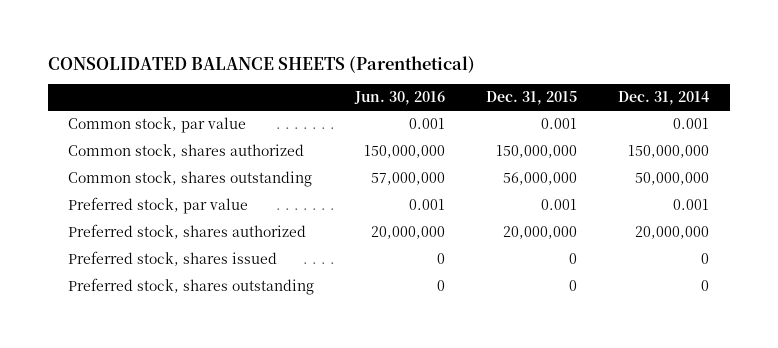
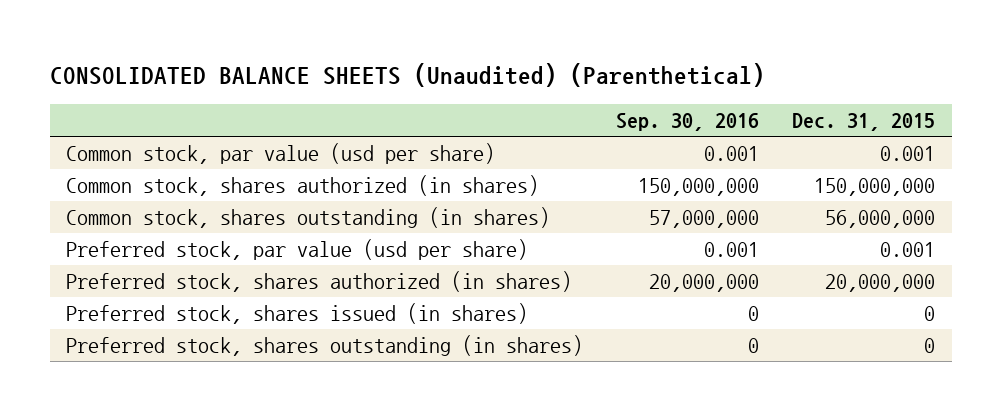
[47,55,475,73] CONSOLIDATED BALANCE SHEETS (Parenthetical) -> [49,62,765,87] CONSOLIDATED BALANCE SHEETS (Unaudited) (Parenthetical)
[354,91,446,106] Jun. 30, 2016 -> none
[618,91,710,106] Dec. 31, 2014 -> none
none -> [616,112,760,131] Sep. 30, 2016
[68,117,247,134] Common stock, par value -> [66,142,496,164] Common stock, par value (usd per share)
[68,144,305,159] Common stock, shares authorized -> [66,174,540,196] Common stock, shares authorized (in shares)
[68,171,313,188] Common stock, shares outstanding -> [66,206,551,228] Common stock, shares outstanding (in shares)
[68,197,249,215] Preferred stock, par value -> [66,238,529,260] Preferred stock, par value (usd per share)
[68,224,307,240] Preferred stock, shares authorized -> [66,270,573,292] Preferred stock, shares authorized (in shares)
[68,251,278,267] Preferred stock, shares issued -> [66,302,529,324] Preferred stock, shares issued (in shares)
[68,278,315,296] Preferred stock, shares outstanding -> [66,334,584,356] Preferred stock, shares outstanding (in shares)

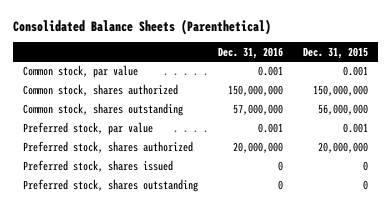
[49,62,765,87] CONSOLIDATED BALANCE SHEETS (Unaudited) (Parenthetical) -> [12,18,271,35] Consolidated Balance Sheets (Parenthetical)
[616,112,760,131] Sep. 30, 2016 -> none
none -> [218,46,284,59] Dec. 31, 2016
[66,142,496,164] Common stock, par value (usd per share) -> [22,65,138,79] Common stock, par value
[66,174,540,196] Common stock, shares authorized (in shares) -> [22,84,178,97] Common stock, shares authorized
[66,206,551,228] Common stock, shares outstanding (in shares) -> [22,103,183,117] Common stock, shares outstanding
[66,238,529,260] Preferred stock, par value (usd per share) -> [22,122,153,136] Preferred stock, par value
[66,270,573,292] Preferred stock, shares authorized (in shares) -> [22,141,193,154] Preferred stock, shares authorized
[66,302,529,324] Preferred stock, shares issued (in shares) -> [22,160,173,173] Preferred stock, shares issued
[66,334,584,356] Preferred stock, shares outstanding (in shares) -> [22,179,198,193] Preferred stock, shares outstanding

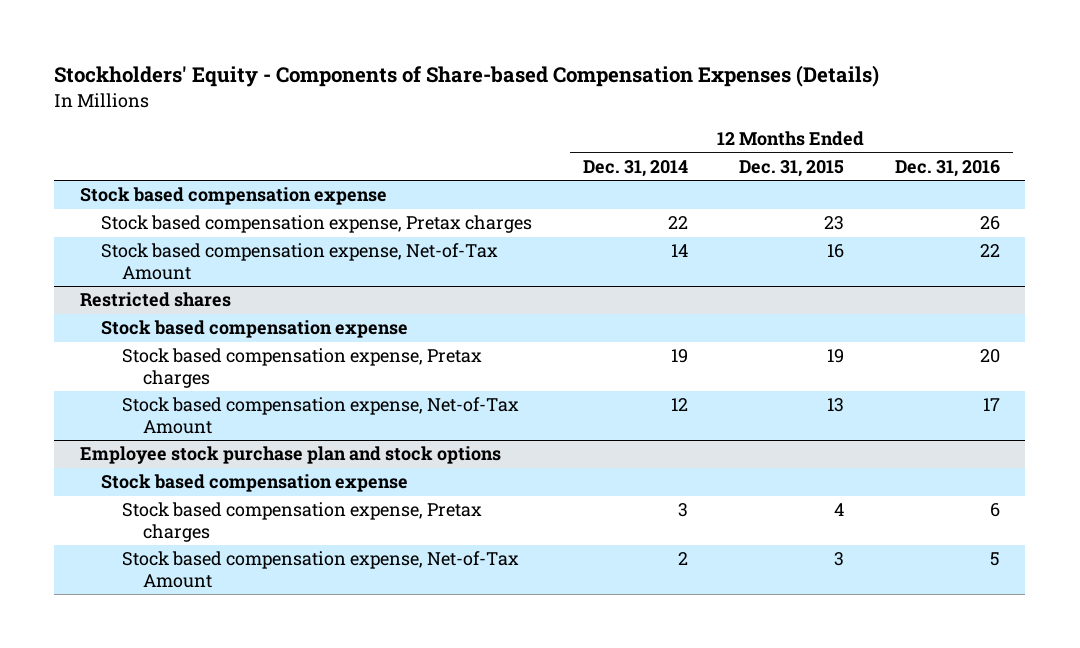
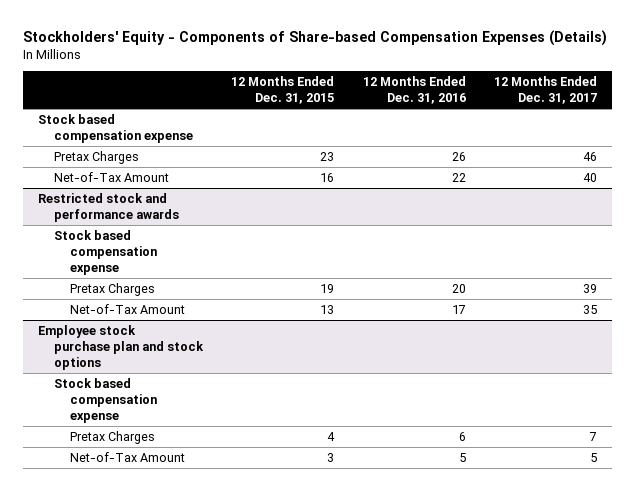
[582,159,688,177] Dec. 31, 2014 -> none
none -> [494,76,598,105] 12 Months Ended Dec. 31, 2017
[79,292,231,308] Restricted shares -> none
[101,215,533,234] Stock based compensation expense, Pretax charges -> [54,151,140,165] Pretax Charges
[101,243,499,281] Stock based compensation expense, Net-of-Tax Amount -> [54,172,170,183] Net-of-Tax Amount
none -> [37,193,180,222] Restricted stock and performance awards
[122,348,483,389] Stock based compensation expense, Pretax charges -> [70,283,156,297] Pretax Charges
[122,397,520,435] Stock based compensation expense, Net-of-Tax Amount -> [70,304,186,315] Net-of-Tax Amount
[122,502,483,543] Stock based compensation expense, Pretax charges -> [70,431,156,445] Pretax Charges
[122,551,520,589] Stock based compensation expense, Net-of-Tax Amount -> [70,452,186,463] Net-of-Tax Amount

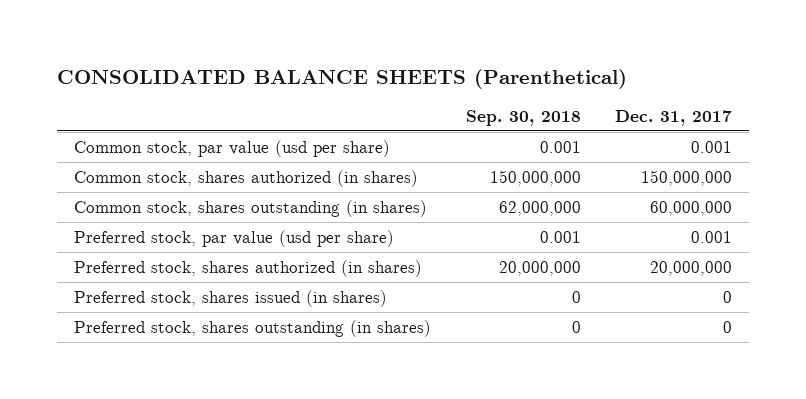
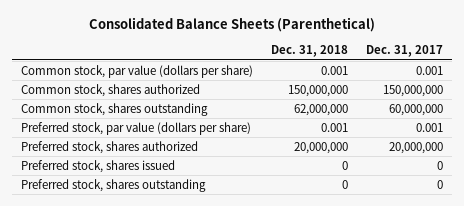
[57,68,628,89] CONSOLIDATED BALANCE SHEETS (Parenthetical) -> [89,17,376,33] Consolidated Balance Sheets (Parenthetical)
[465,110,581,127] Sep. 30, 2018 -> none
none -> [271,45,349,58] Dec. 31, 2018
[74,139,391,157] Common stock, par value (usd per share) -> [20,64,253,78] Common stock, par value (dollars per share)
[74,169,419,187] Common stock, shares authorized (in shares) -> [20,83,200,97] Common stock, shares authorized
[74,199,428,217] Common stock, shares outstanding (in shares) -> [20,102,208,116] Common stock, shares outstanding
[74,229,395,247] Preferred stock, par value (usd per share) -> [20,121,251,135] Preferred stock, par value (dollars per share)
[74,259,423,277] Preferred stock, shares authorized (in shares) -> [20,140,198,154] Preferred stock, shares authorized
[74,289,388,307] Preferred stock, shares issued (in shares) -> [20,159,175,173] Preferred stock, shares issued
[74,319,432,337] Preferred stock, shares outstanding (in shares) -> [20,178,206,192] Preferred stock, shares outstanding

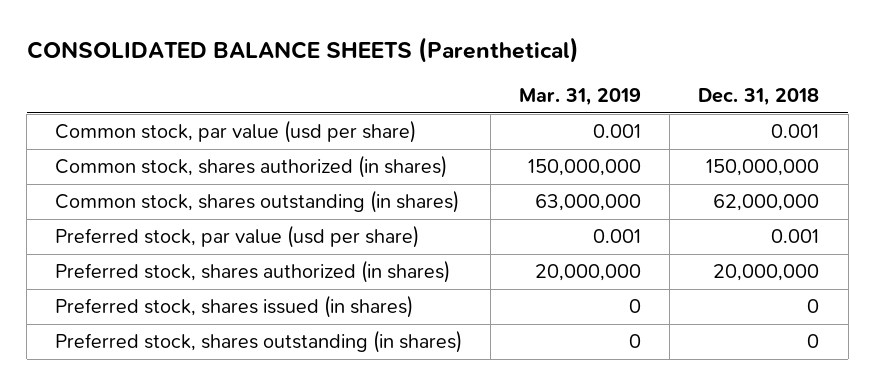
[89,17,376,33] Consolidated Balance Sheets (Parenthetical) -> [26,36,579,63] CONSOLIDATED BALANCE SHEETS (Parenthetical)
[366,45,444,58] Dec. 31, 2017 -> none
none -> [519,88,642,107] Mar. 31, 2019
[20,64,253,78] Common stock, par value (dollars per share) -> [55,120,417,144] Common stock, par value (usd per share)
[20,83,200,97] Common stock, shares authorized -> [55,155,448,179] Common stock, shares authorized (in shares)
[20,102,208,116] Common stock, shares outstanding -> [55,190,460,214] Common stock, shares outstanding (in shares)
[20,121,251,135] Preferred stock, par value (dollars per share) -> [55,225,420,249] Preferred stock, par value (usd per share)
[20,140,198,154] Preferred stock, shares authorized -> [55,260,451,284] Preferred stock, shares authorized (in shares)
[20,159,175,173] Preferred stock, shares issued -> [55,295,414,319] Preferred stock, shares issued (in shares)
[20,178,206,192] Preferred stock, shares outstanding -> [55,330,463,354] Preferred stock, shares outstanding (in shares)

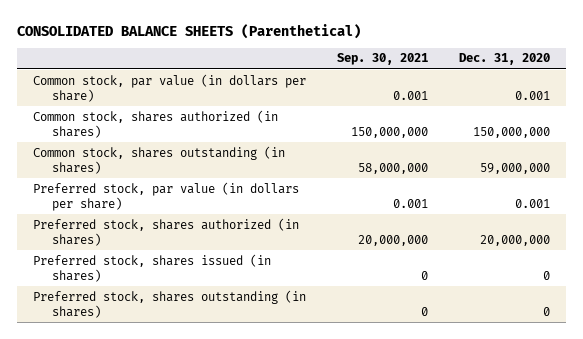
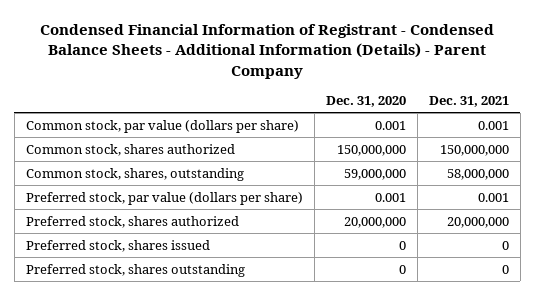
[17,23,362,39] CONSOLIDATED BALANCE SHEETS (Parenthetical) -> [40,23,495,79] Condensed Financial Information of Registrant - Condensed Balance Sheets - Additional Information (Details) - Parent Company
[337,53,429,66] Sep. 30, 2021 -> none
none -> [428,96,509,108] Dec. 31, 2021
[33,73,307,102] Common stock, par value (in dollars per share) -> [25,119,299,133] Common stock, par value (dollars per share)
[33,109,279,138] Common stock, shares authorized (in shares) -> [25,143,235,156] Common stock, shares authorized
[33,145,286,174] Common stock, shares outstanding (in shares) -> [25,167,244,181] Common stock, shares, outstanding
[33,181,300,211] Preferred stock, par value (in dollars per share) -> [25,191,303,205] Preferred stock, par value (dollars per share)
[33,217,300,246] Preferred stock, shares authorized (in shares) -> [25,215,239,228] Preferred stock, shares authorized
[33,253,272,282] Preferred stock, shares issued (in shares) -> [25,239,210,252] Preferred stock, shares issued
[33,289,307,318] Preferred stock, shares outstanding (in shares) -> [25,263,245,277] Preferred stock, shares outstanding

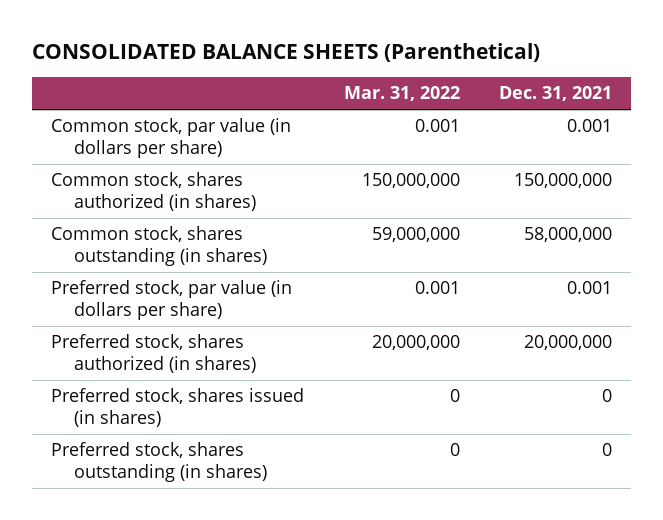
[40,23,495,79] Condensed Financial Information of Registrant - Condensed Balance Sheets - Additional Information (Details) - Parent Company -> [31,43,540,63] CONSOLIDATED BALANCE SHEETS (Parenthetical)
[325,96,406,108] Dec. 31, 2020 -> none
none -> [343,86,460,102] Mar. 31, 2022
[25,119,299,133] Common stock, par value (dollars per share) -> [51,118,292,158] Common stock, par value (in dollars per share)
[25,143,235,156] Common stock, shares authorized -> [51,172,256,211] Common stock, shares authorized (in shares)
[25,167,244,181] Common stock, shares, outstanding -> [51,226,267,266] Common stock, shares outstanding (in shares)
[25,191,303,205] Preferred stock, par value (dollars per share) -> [51,280,293,320] Preferred stock, par value (in dollars per share)
[25,215,239,228] Preferred stock, shares authorized -> [51,334,256,373] Preferred stock, shares authorized (in shares)
[25,239,210,252] Preferred stock, shares issued -> [51,388,305,427] Preferred stock, shares issued (in shares)
[25,263,245,277] Preferred stock, shares outstanding -> [51,442,267,482] Preferred stock, shares outstanding (in shares)

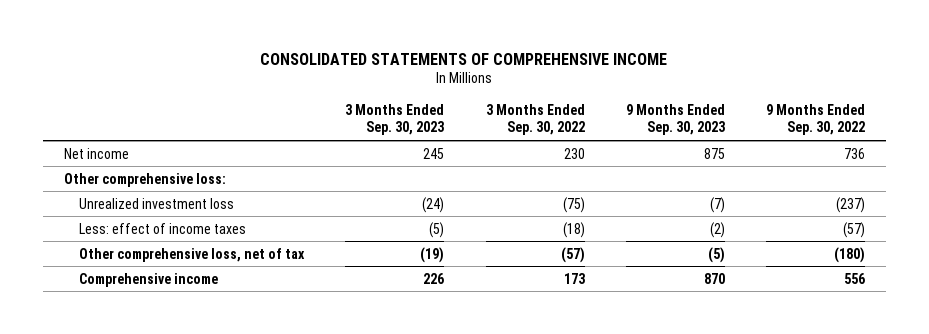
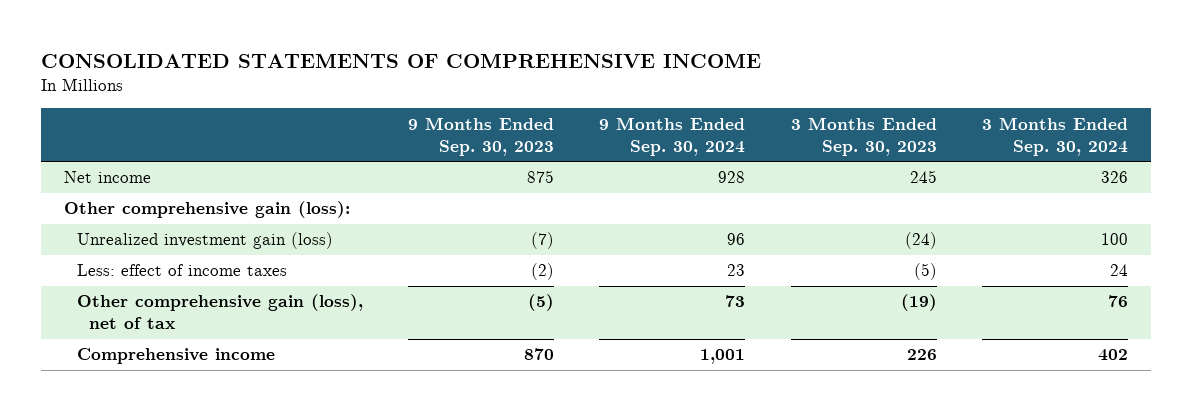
[485,103,585,136] 3 Months Ended Sep. 30, 2022 -> none
[766,103,866,136] 9 Months Ended Sep. 30, 2022 -> none
none -> [599,116,746,156] 9 Months Ended Sep. 30, 2024
none -> [982,116,1129,156] 3 Months Ended Sep. 30, 2024
[63,172,226,187] Other comprehensive loss: -> [63,201,350,219] Other comprehensive gain (loss):
[78,197,234,209] Unrealized investment loss -> [76,232,333,250] Unrealized investment gain (loss)
[78,247,305,262] Other comprehensive loss, net of tax -> [76,294,363,330] Other comprehensive gain (loss), net of tax

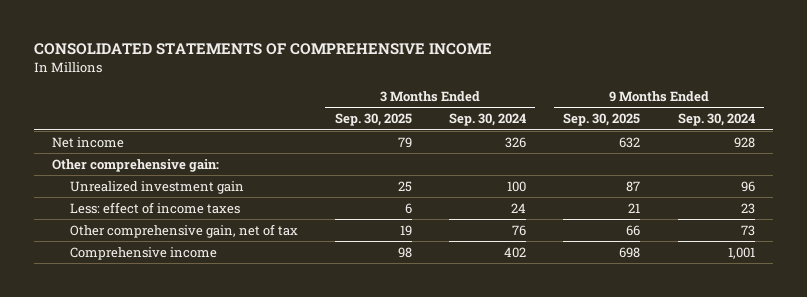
[408,116,555,156] 9 Months Ended Sep. 30, 2023 -> none
[790,116,937,156] 3 Months Ended Sep. 30, 2023 -> none
none -> [334,113,412,127] Sep. 30, 2025
none -> [563,113,641,127] Sep. 30, 2025
[63,201,350,219] Other comprehensive gain (loss): -> [52,158,220,172] Other comprehensive gain:
[76,232,333,250] Unrealized investment gain (loss) -> [69,180,244,194] Unrealized investment gain
[76,294,363,330] Other comprehensive gain (loss), net of tax -> [69,223,298,238] Other comprehensive gain, net of tax

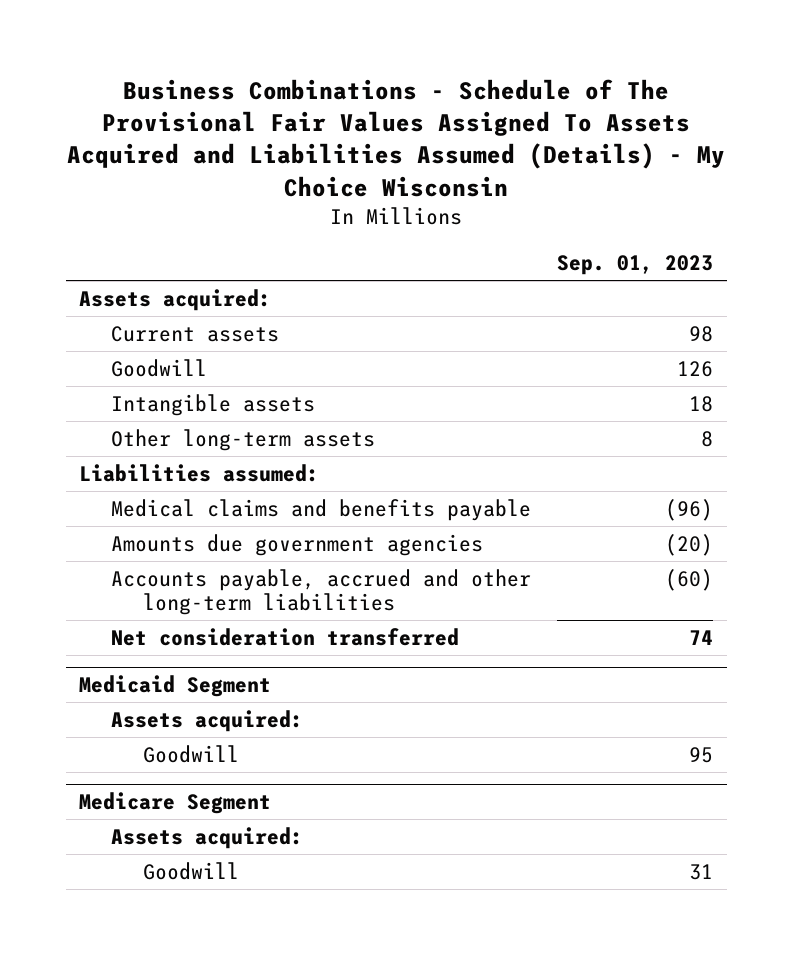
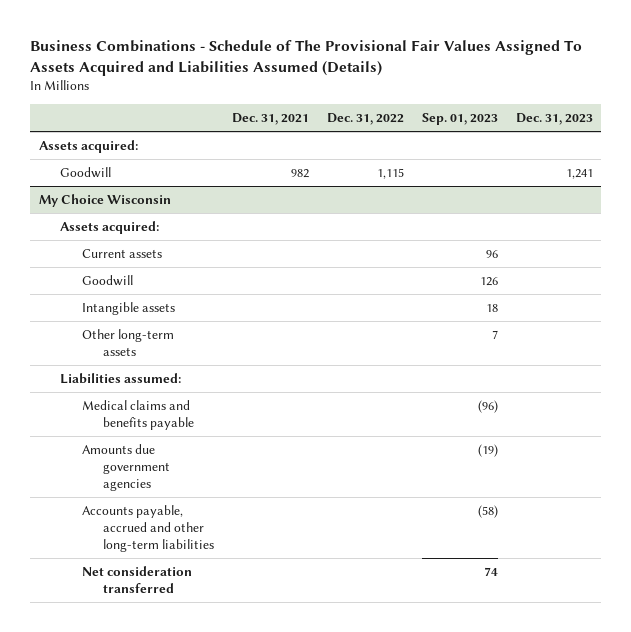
[67,78,726,197] Business Combinations - Schedule of The Provisional Fair Values Assigned To Assets Acquired and Liabilities Assumed (Details) - My Choice Wisconsin -> [29,39,582,76] Business Combinations - Schedule of The Provisional Fair Values Assigned To Assets Acquired and Liabilities Assumed (Details)
none -> [232,112,310,125] Dec. 31, 2021
none -> [327,112,405,125] Dec. 31, 2022
none -> [515,112,593,125] Dec. 31, 2023
none -> [60,167,112,179] Goodwill
none -> [38,194,171,208] My Choice Wisconsin
none -> [60,221,160,235] Assets acquired:
[689,325,714,342] 98 -> [485,250,498,259] 96
[701,430,714,447] 8 -> [491,330,498,340] 7
[665,533,714,556] (20) -> [477,444,498,458] (19)
[665,568,714,591] (60) -> [477,505,498,519] (58)
[79,674,272,697] Medicaid Segment -> none
[110,709,303,732] Assets acquired: -> none
[142,744,239,763] Goodwill -> none
[79,791,272,814] Medicare Segment -> none
[110,826,303,849] Assets acquired: -> none
[142,861,239,880] Goodwill -> none

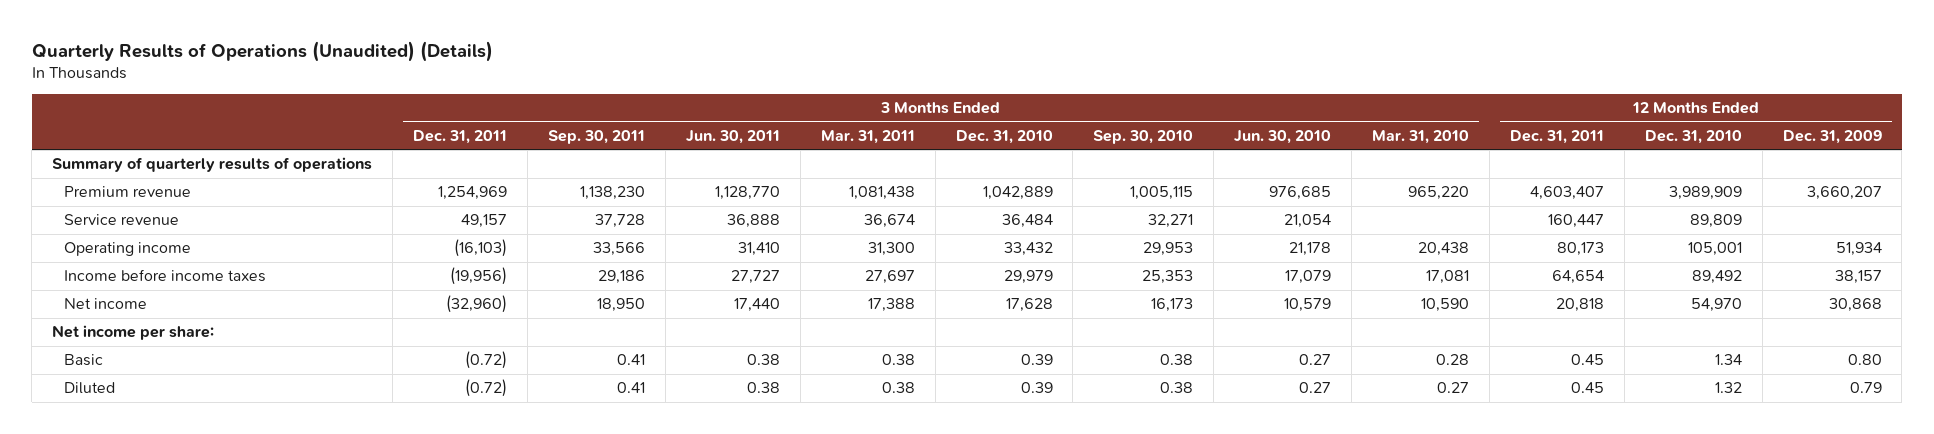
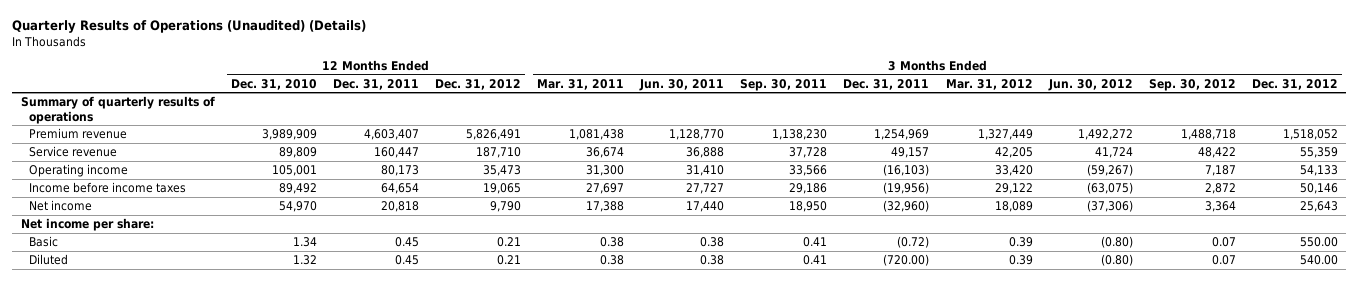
[955,130,1053,145] Dec. 31, 2010 -> none
[1093,130,1194,145] Sep. 30, 2010 -> none
[1234,130,1332,145] Jun. 30, 2010 -> none
[1372,130,1470,145] Mar. 31, 2010 -> none
[1782,130,1882,145] Dec. 31, 2009 -> none
none -> [434,78,521,90] Dec. 31, 2012
none -> [945,78,1033,90] Mar. 31, 2012
none -> [1047,78,1133,91] Jun. 30, 2012
none -> [1148,78,1236,91] Sep. 30, 2012
none -> [1252,78,1339,90] Dec. 31, 2012
[465,379,508,398] (0.72) -> [883,253,930,266] (720.00)

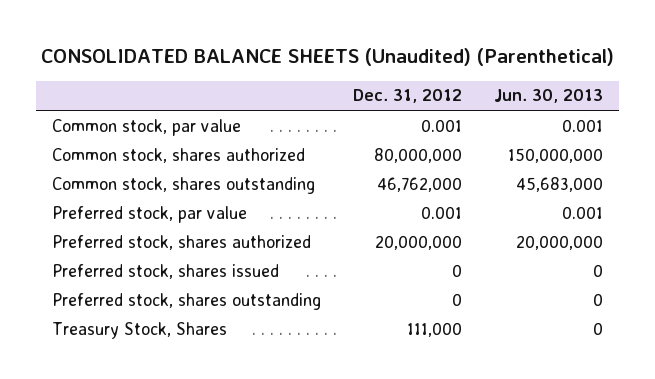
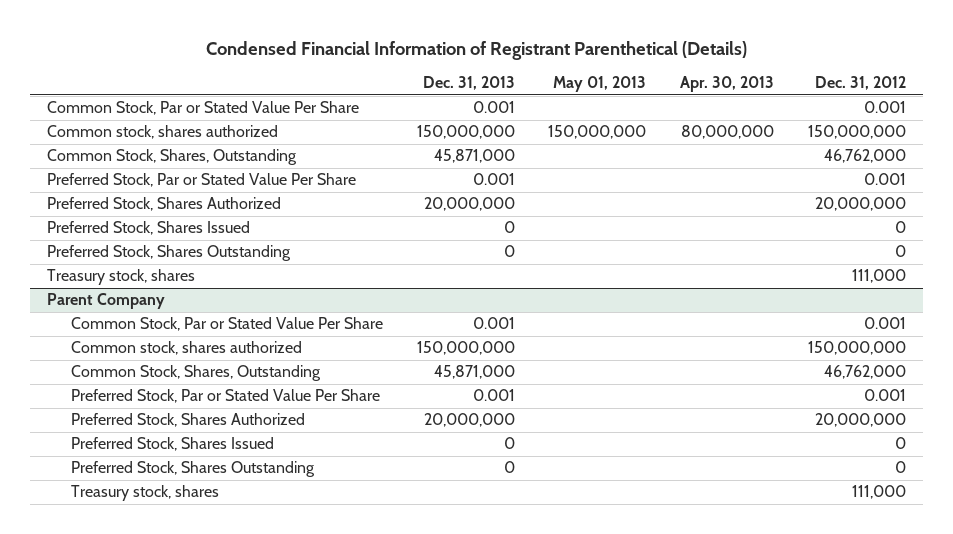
[41,48,615,67] CONSOLIDATED BALANCE SHEETS (Unaudited) (Parenthetical) -> [205,40,747,60] Condensed Financial Information of Registrant Parenthetical (Details)
[494,89,604,104] Jun. 30, 2013 -> none
none -> [422,76,515,91] Dec. 31, 2013
none -> [553,76,647,93] May 01, 2013
none -> [680,76,775,93] Apr. 30, 2013
[51,118,241,136] Common stock, par value -> [47,101,360,116] Common Stock, Par or Stated Value Per Share
[373,147,462,163] 80,000,000 -> [808,125,907,140] 150,000,000
[51,176,315,194] Common stock, shares outstanding -> [47,149,298,166] Common Stock, Shares, Outstanding
[51,205,247,223] Preferred stock, par value -> [47,173,357,188] Preferred Stock, Par or Stated Value Per Share
[51,234,311,250] Preferred stock, shares authorized -> [47,197,282,212] Preferred Stock, Shares Authorized
[51,263,279,279] Preferred stock, shares issued -> [47,221,251,236] Preferred Stock, Shares Issued
[51,292,321,310] Preferred stock, shares outstanding -> [47,245,292,262] Preferred Stock, Shares Outstanding
[51,321,227,339] Treasury Stock, Shares -> [47,269,196,286] Treasury stock, shares
none -> [47,293,166,310] Parent Company
none -> [70,317,383,332] Common Stock, Par or Stated Value Per Share
none -> [70,341,302,356] Common stock, shares authorized
none -> [70,365,321,382] Common Stock, Shares, Outstanding
none -> [70,389,380,404] Preferred Stock, Par or Stated Value Per Share
none -> [70,413,305,428] Preferred Stock, Shares Authorized
none -> [70,437,274,452] Preferred Stock, Shares Issued
none -> [70,461,315,478] Preferred Stock, Shares Outstanding
none -> [70,485,219,502] Treasury stock, shares

